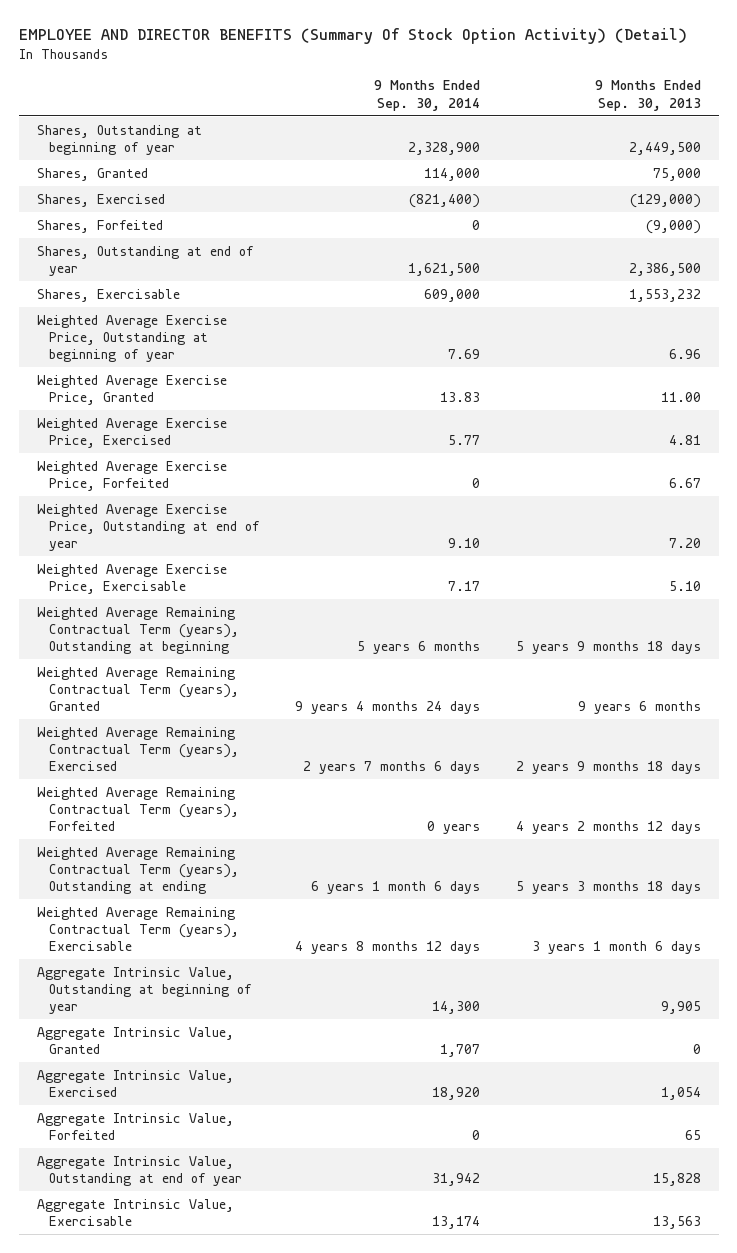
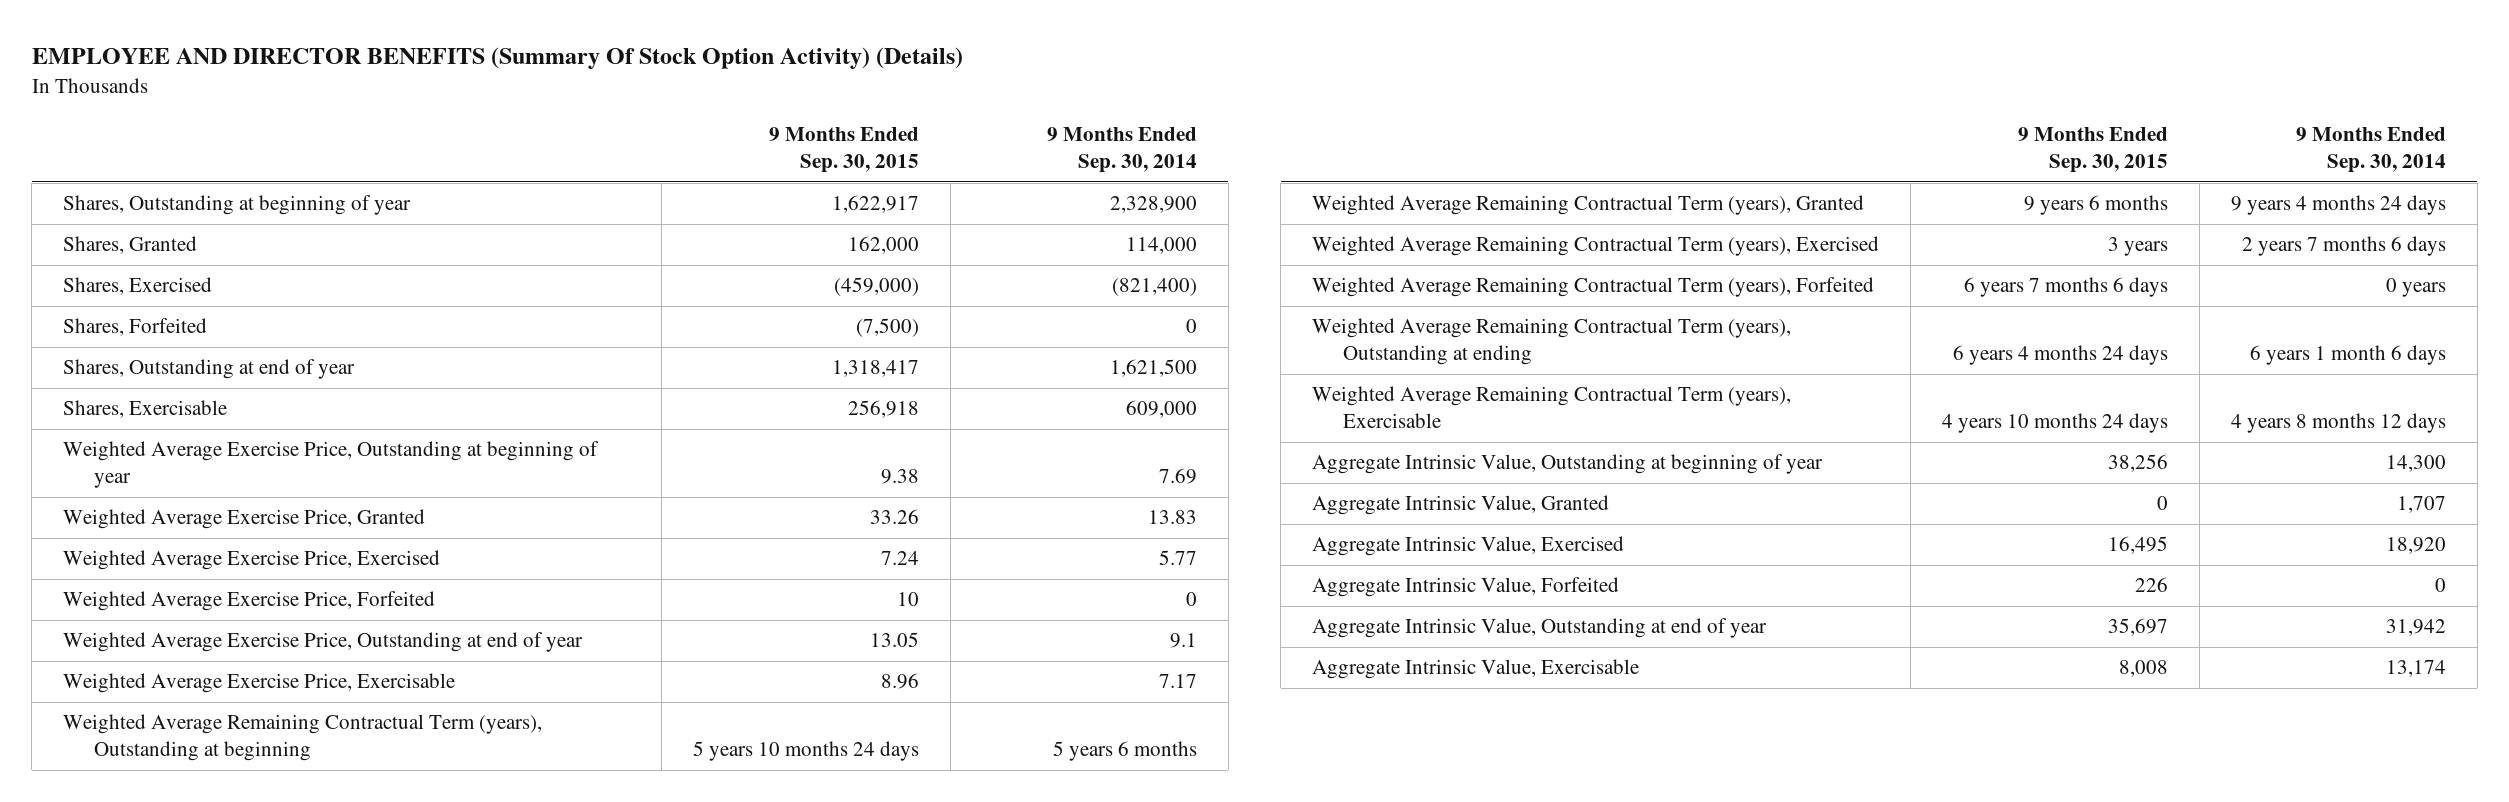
[18,28,687,45] EMPLOYEE AND DIRECTOR BENEFITS (Summary Of Stock Option Activity) (Detail) -> [31,47,963,70] EMPLOYEE AND DIRECTOR BENEFITS (Summary Of Stock Option Activity) (Details)
[594,80,701,111] 9 Months Ended Sep. 30, 2013 -> none
none -> [768,126,919,174] 9 Months Ended Sep. 30, 2015
[448,537,481,548] 9.10 -> [1169,633,1197,649] 9.1

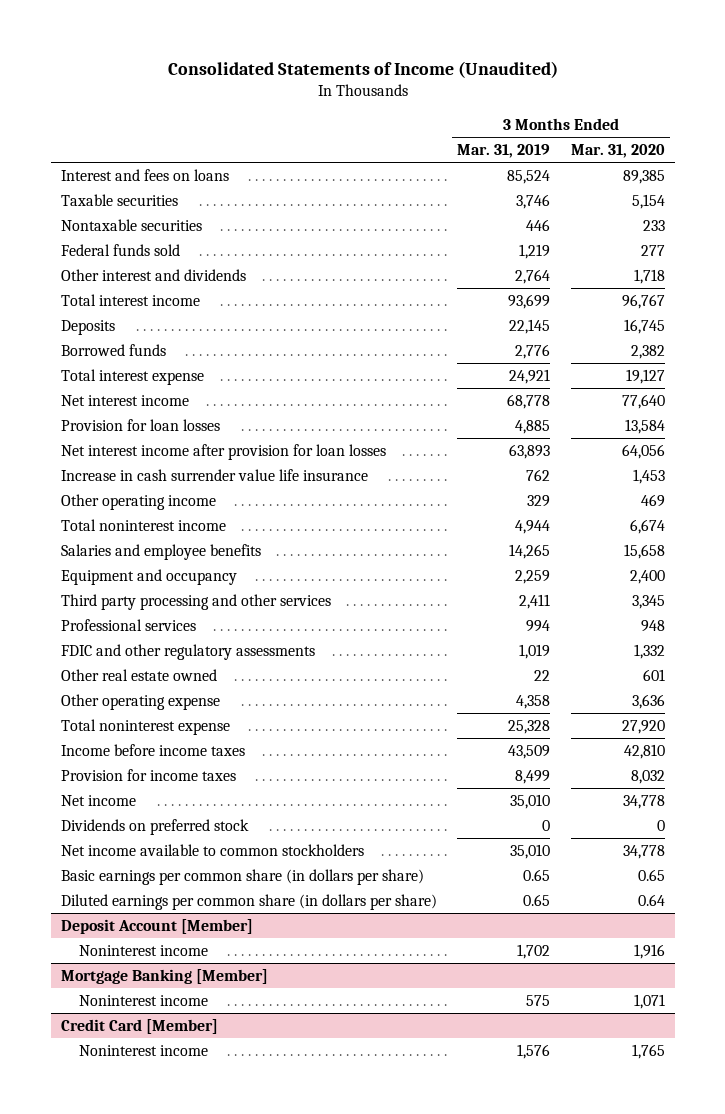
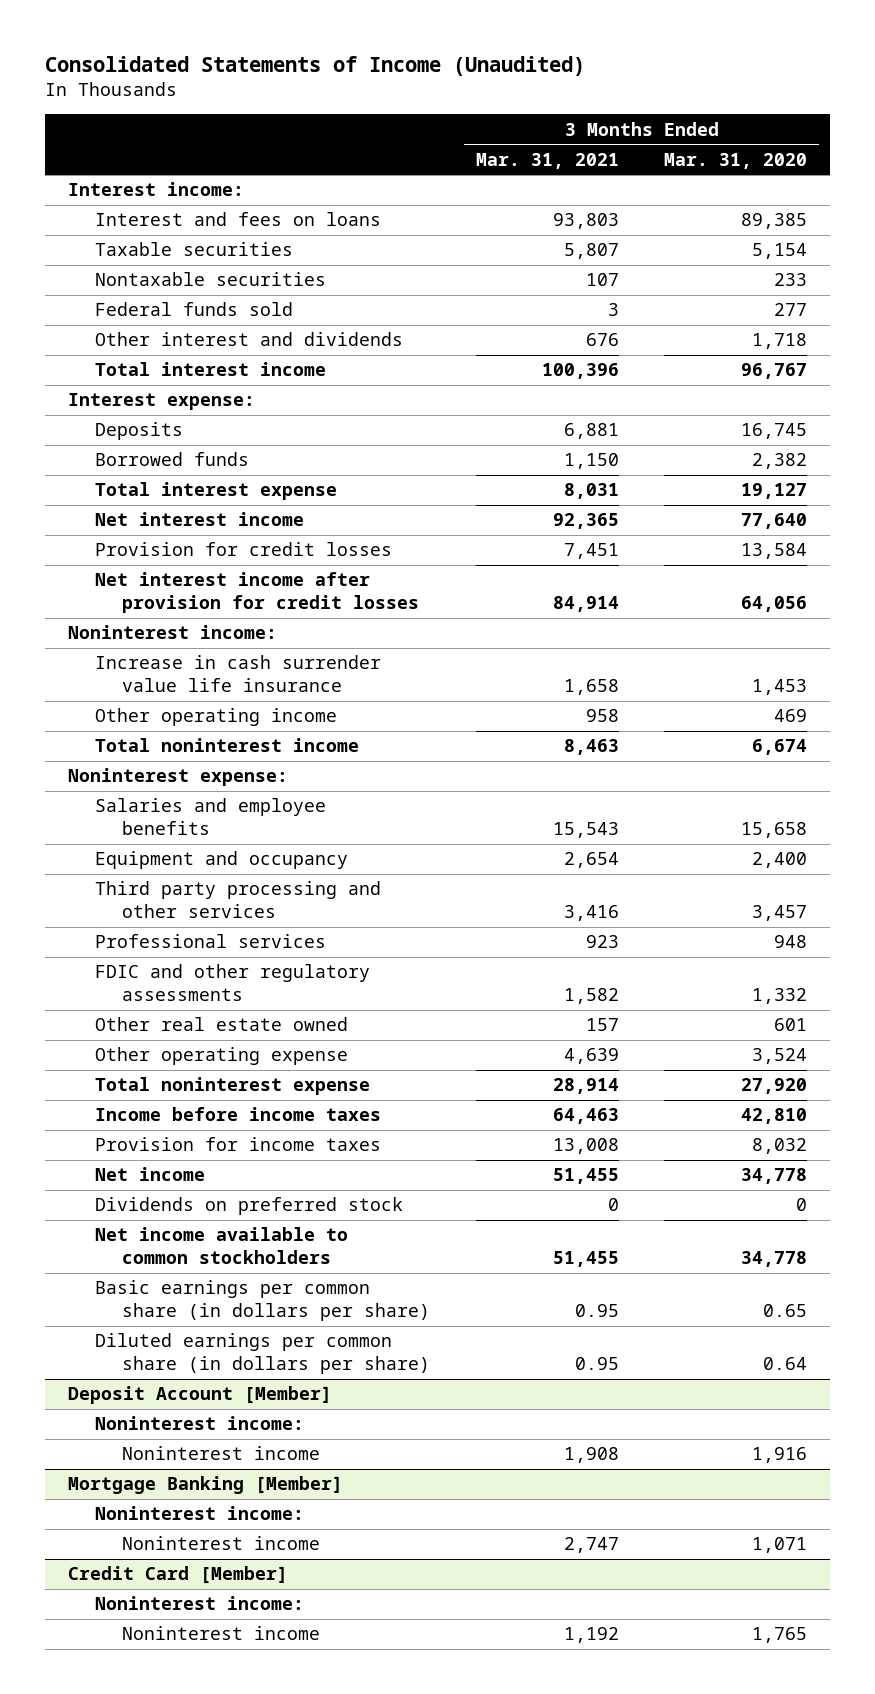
[457,144,551,159] Mar. 31, 2019 -> none
none -> [475,152,619,169] Mar. 31, 2021
none -> [67,182,244,197] Interest income:
none -> [67,393,255,411] Interest expense:
[60,418,220,431] Provision for loan losses -> [94,542,392,557] Provision for credit losses
[60,443,386,460] Net interest income after provision for loan losses -> [94,572,419,614] Net interest income after provision for credit losses
none -> [67,625,277,640] Noninterest income:
none -> [67,768,288,787] Noninterest expense:
[631,594,665,609] 3,345 -> [752,905,808,922] 3,457
[631,693,665,709] 3,636 -> [752,1048,808,1065] 3,524
none -> [94,1416,304,1431] Noninterest income:
none -> [94,1506,304,1521] Noninterest income:
none -> [94,1596,304,1611] Noninterest income:

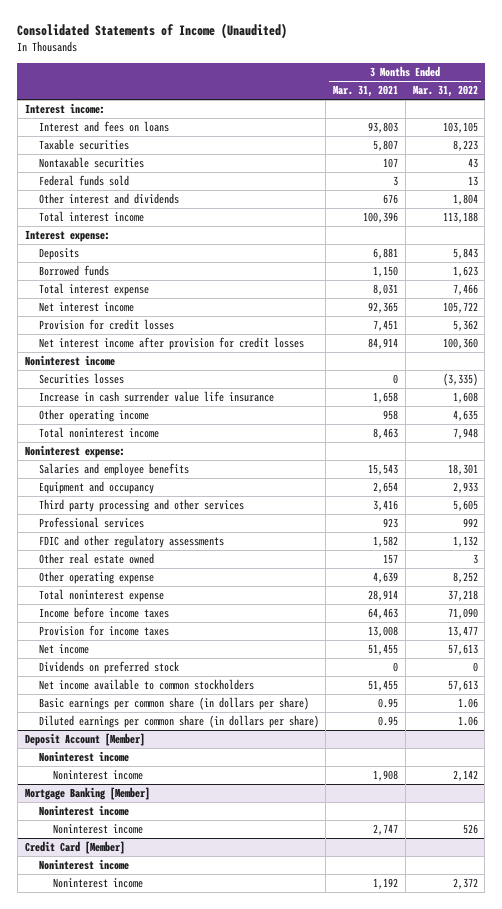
[664,152,808,169] Mar. 31, 2020 -> none
none -> [412,85,478,98] Mar. 31, 2022
[67,625,277,640] Noninterest income: -> [24,355,115,367] Noninterest income
none -> [38,373,124,385] Securities losses
[94,1416,304,1431] Noninterest income: -> [38,751,129,763] Noninterest income
[94,1506,304,1521] Noninterest income: -> [38,805,129,817] Noninterest income
[94,1596,304,1611] Noninterest income: -> [38,859,129,871] Noninterest income

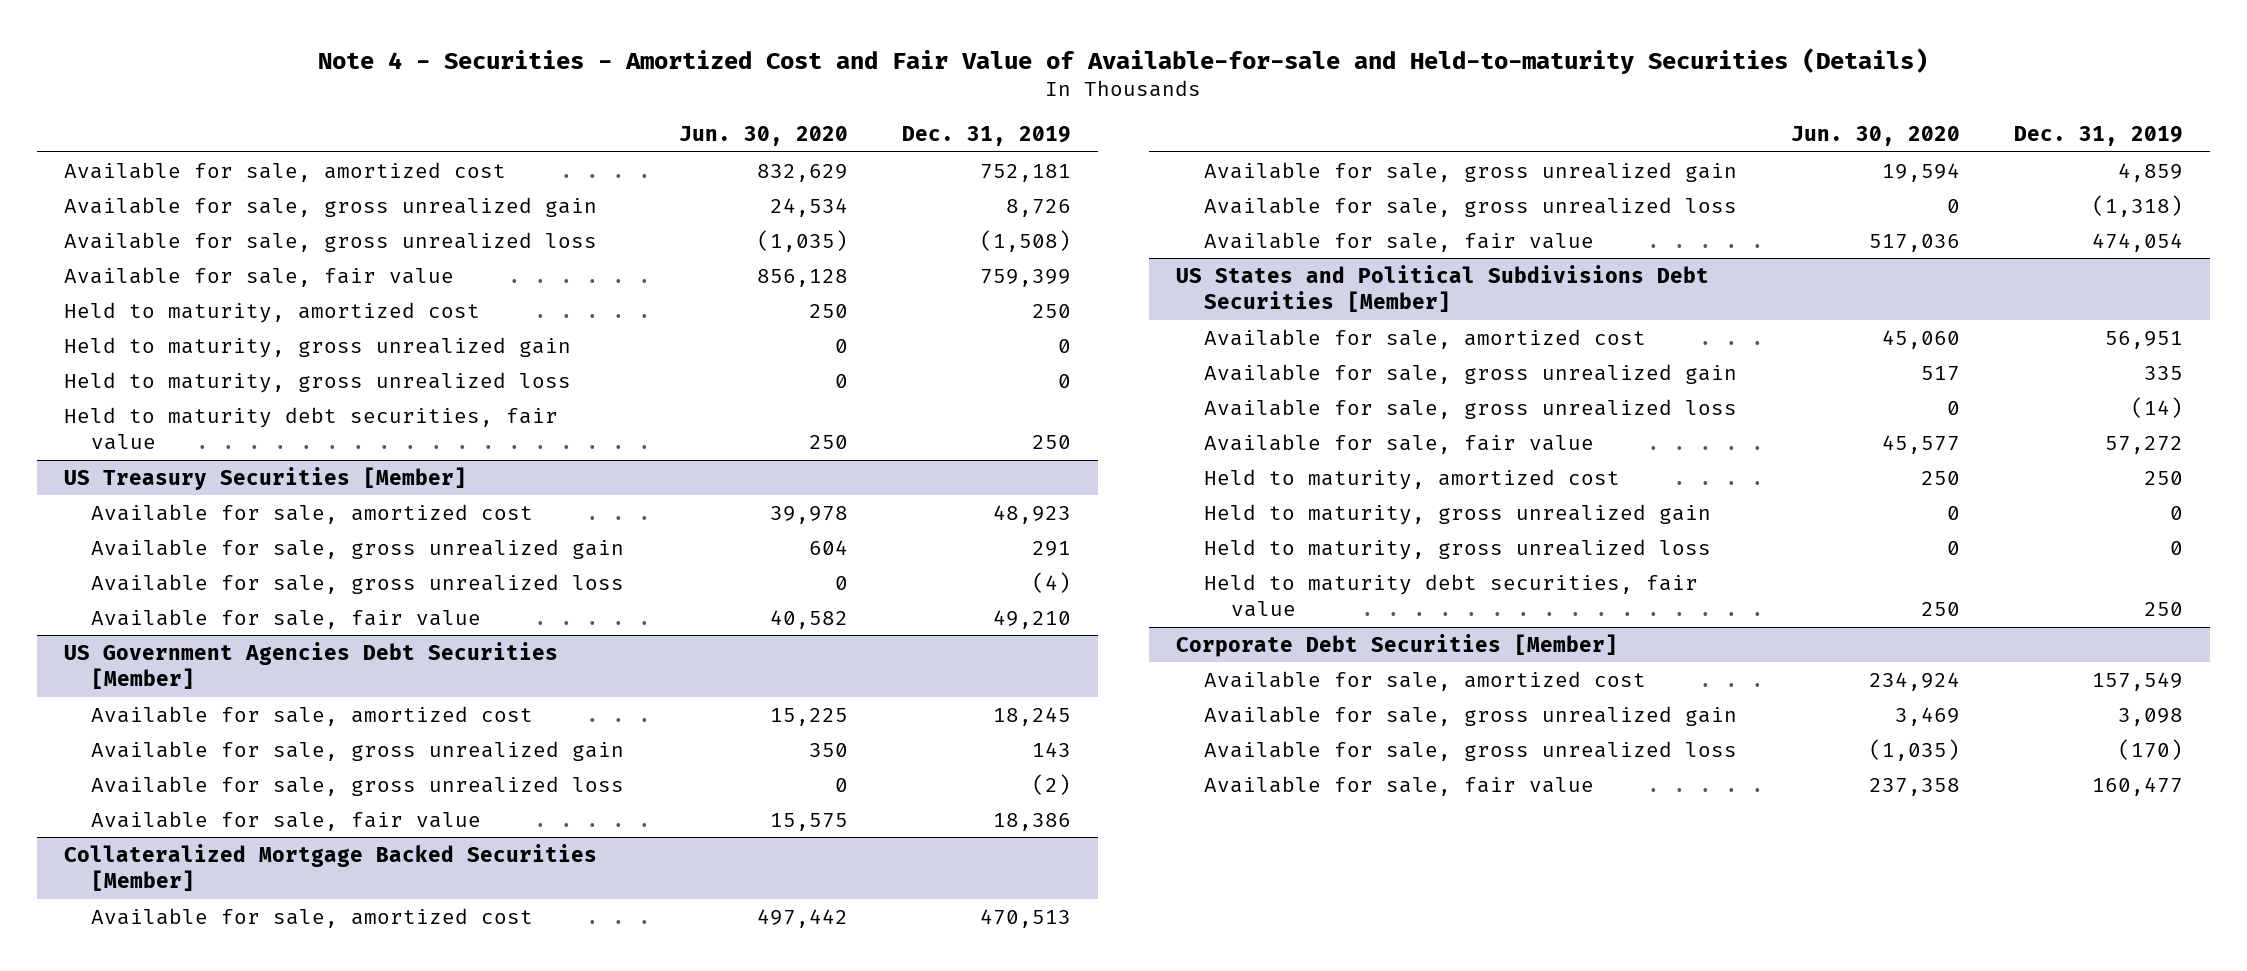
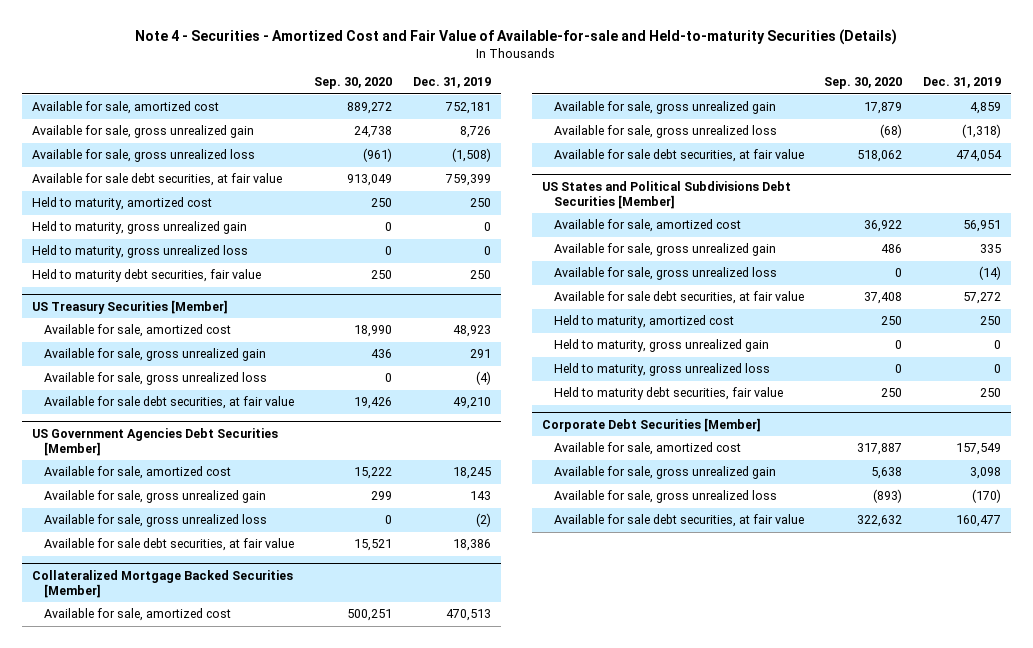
[678,126,848,147] Jun. 30, 2020 -> none
none -> [314,77,393,90] Sep. 30, 2020
[63,266,454,287] Available for sale, fair value -> [31,173,282,187] Available for sale debt securities, at fair value
[91,608,482,629] Available for sale, fair value -> [43,396,294,410] Available for sale debt securities, at fair value
[91,810,482,831] Available for sale, fair value -> [43,538,294,552] Available for sale debt securities, at fair value
[1203,231,1594,252] Available for sale, fair value -> [553,149,804,163] Available for sale debt securities, at fair value
[1203,433,1594,454] Available for sale, fair value -> [553,291,804,305] Available for sale debt securities, at fair value
[1203,775,1594,796] Available for sale, fair value -> [553,514,804,528] Available for sale debt securities, at fair value

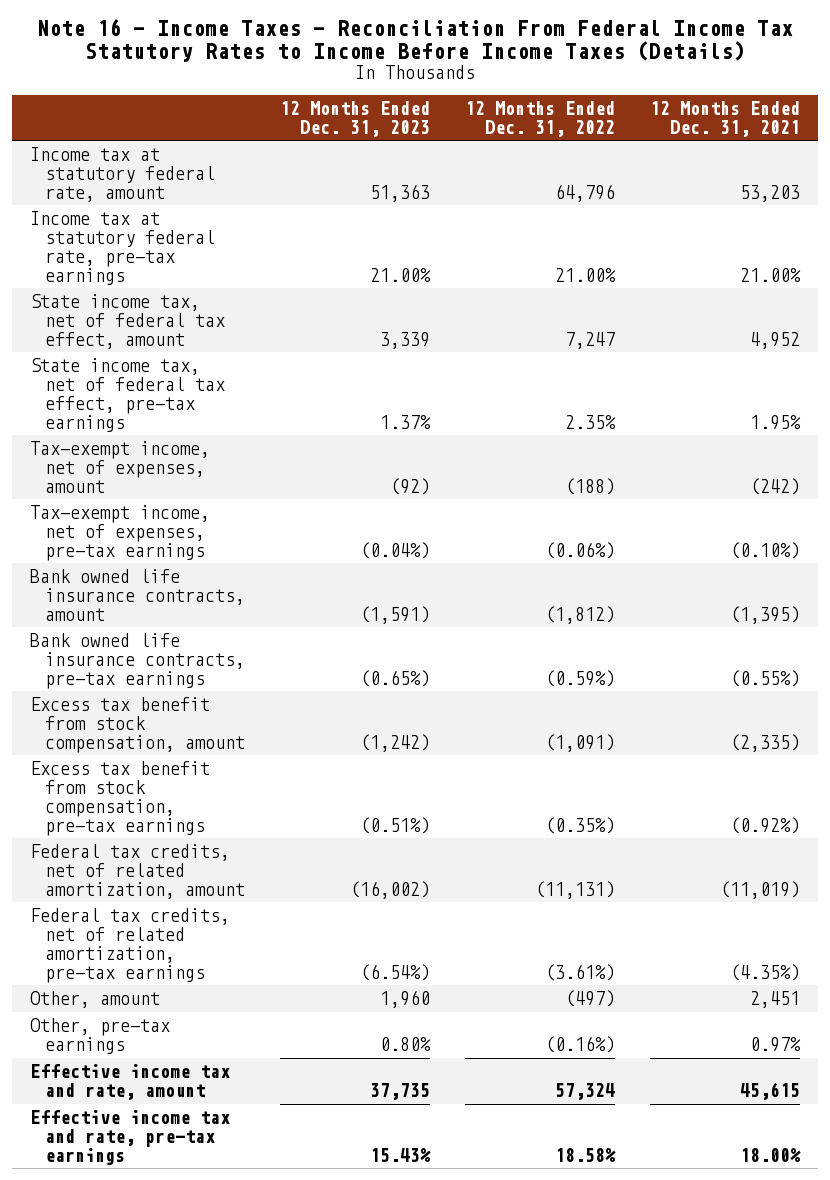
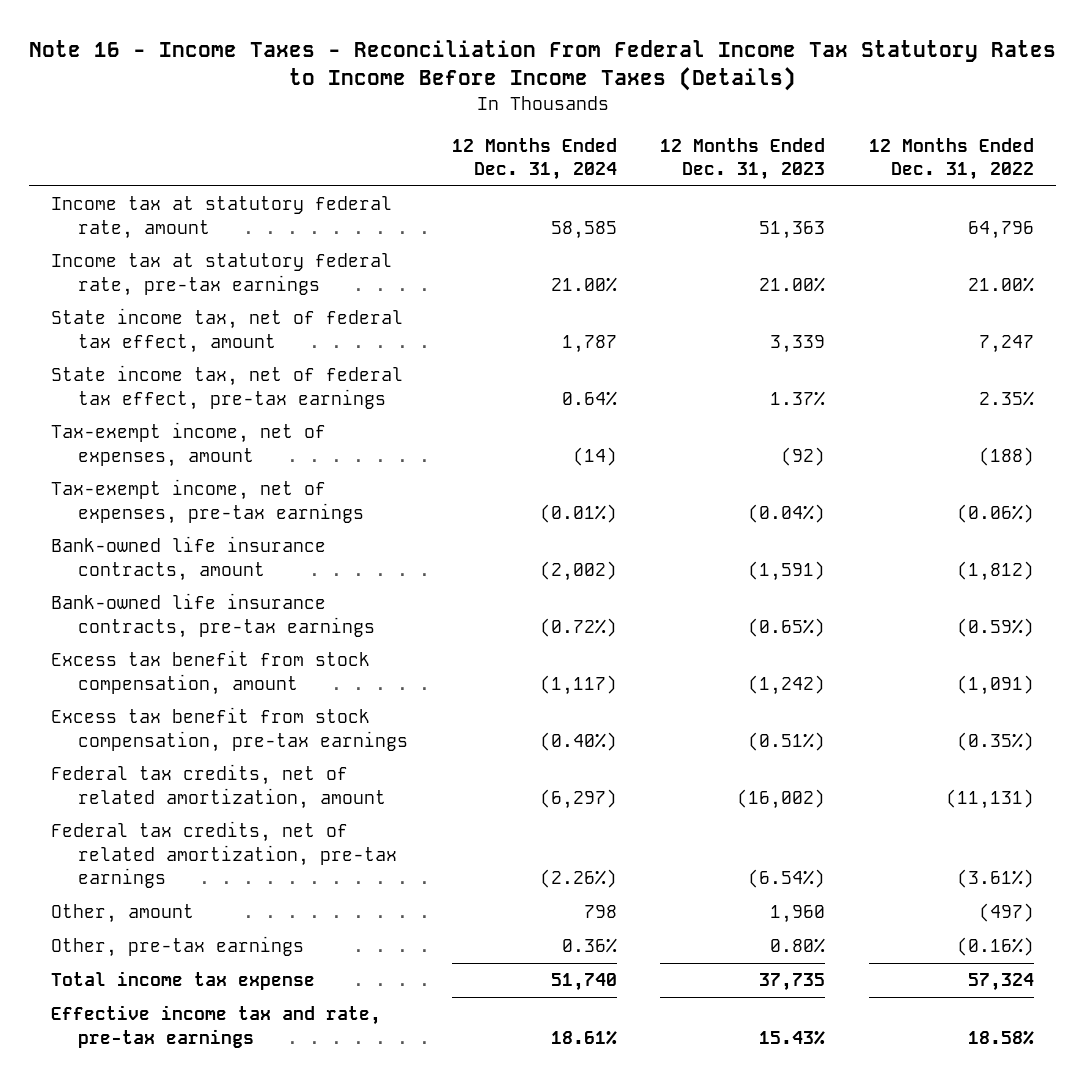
[650,100,801,137] 12 Months Ended Dec. 31, 2021 -> none
none -> [451,137,617,180] 12 Months Ended Dec. 31, 2024
[29,569,246,622] Bank owned life insurance contracts, amount -> [50,536,326,581] Bank-owned life insurance contracts, amount
[29,633,246,690] Bank owned life insurance contracts, pre-tax earnings -> [50,593,375,638] Bank-owned life insurance contracts, pre-tax earnings
[29,1064,230,1101] Effective income tax and rate, amount -> [50,971,315,991] Total income tax expense

